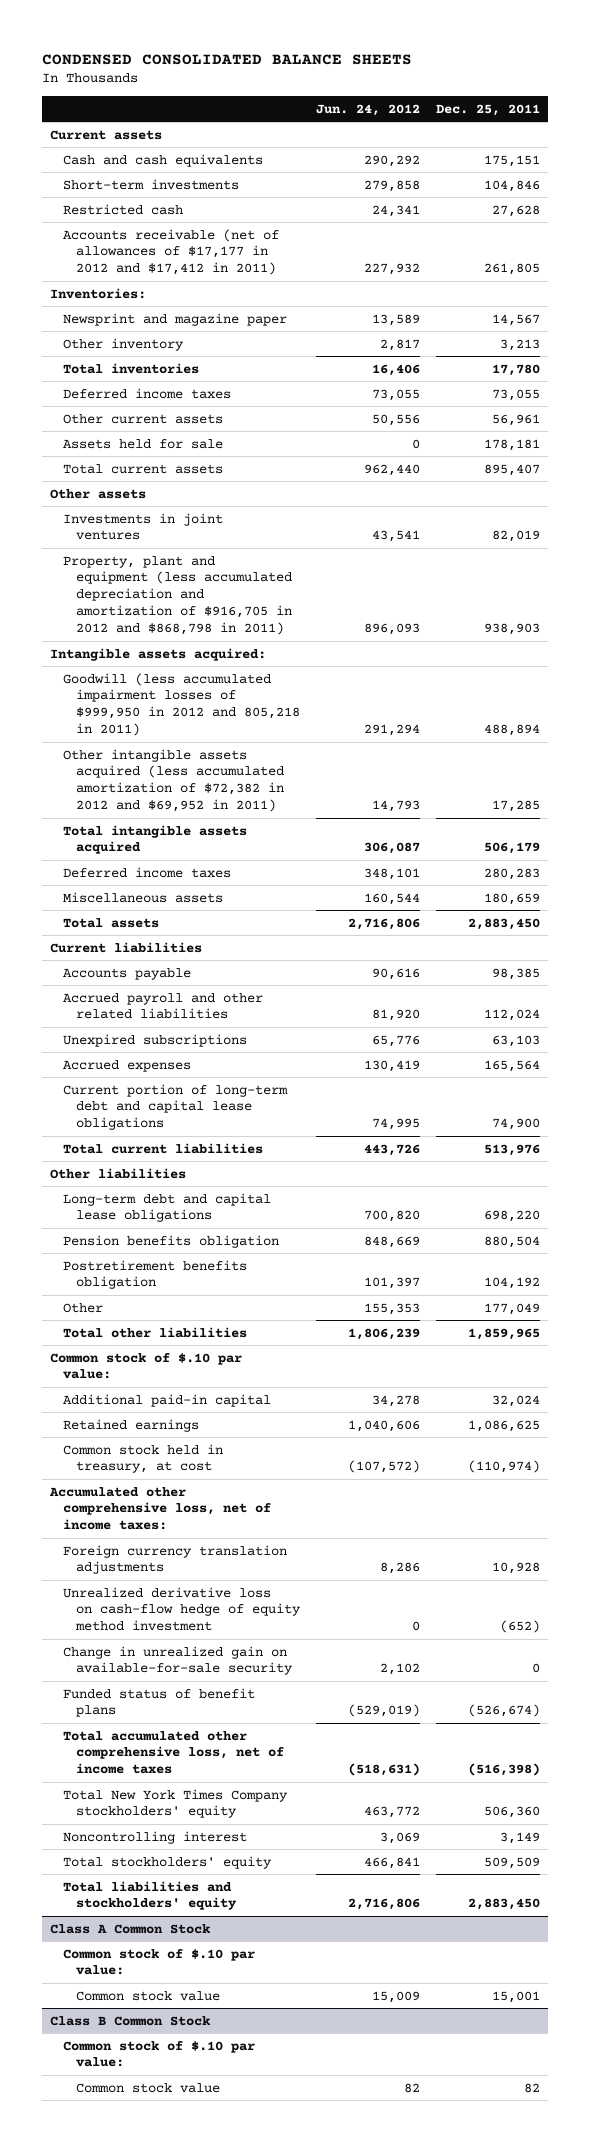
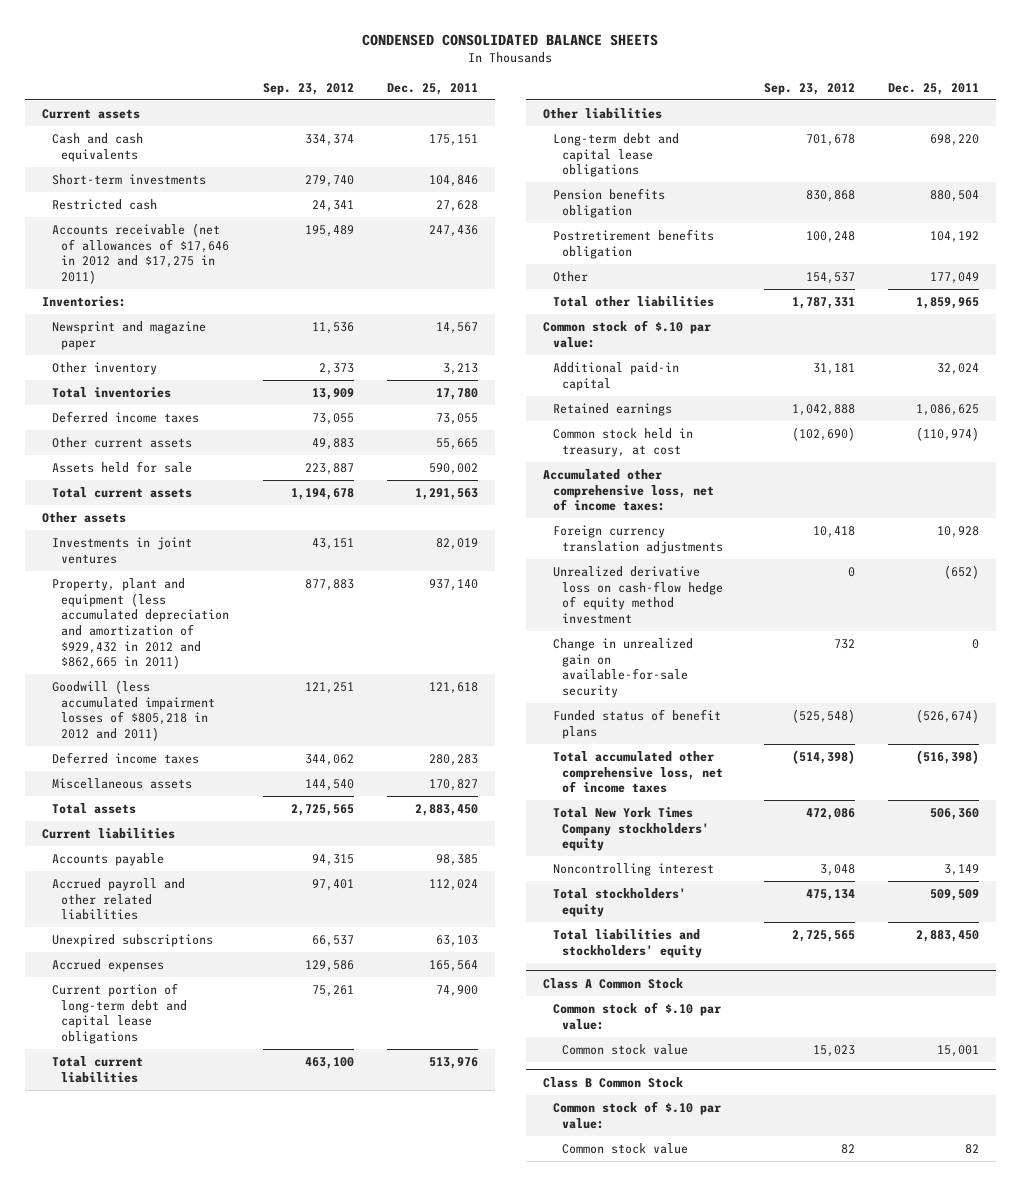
[315,103,420,116] Jun. 24, 2012 -> none
none -> [262,82,354,95] Sep. 23, 2012
[62,228,279,276] Accounts receivable (net of allowances of $17,177 in 2012 and $17,412 in 2011) -> [51,222,230,284] Accounts receivable (net of allowances of $17,646 in 2012 and $17,275 in 2011)
[483,263,540,276] 261,805 -> [428,224,478,237] 247,436
[491,413,540,426] 56,961 -> [435,437,478,450] 55,665
[483,438,540,451] 178,181 -> [428,462,478,475] 590,002
[483,463,540,476] 895,407 -> [414,487,478,500] 1,291,563
[50,647,267,661] Intangible assets acquired: -> none
[62,748,284,813] Other intangible assets acquired (less accumulated amortization of $72,382 in 2012 and $69,952 in 2011) -> none
[62,824,247,855] Total intangible assets acquired -> none
[62,555,292,636] Property, plant and equipment (less accumulated depreciation and amortization of $916,705 in 2012 and $868,798 in 2011) -> [51,577,230,670] Property, plant and equipment (less accumulated depreciation and amortization of $929,432 in 2012 and $862,665 in 2011)
[483,623,540,636] 938,903 -> [428,578,478,591] 937,140
[62,672,300,737] Goodwill (less accumulated impairment losses of $999,950 in 2012 and 805,218 in 2011) -> [51,679,216,741] Goodwill (less accumulated impairment losses of $805,218 in 2012 and 2011)
[483,724,540,737] 488,894 -> [428,681,478,694] 121,618
[483,892,540,905] 180,659 -> [428,778,478,791] 170,827

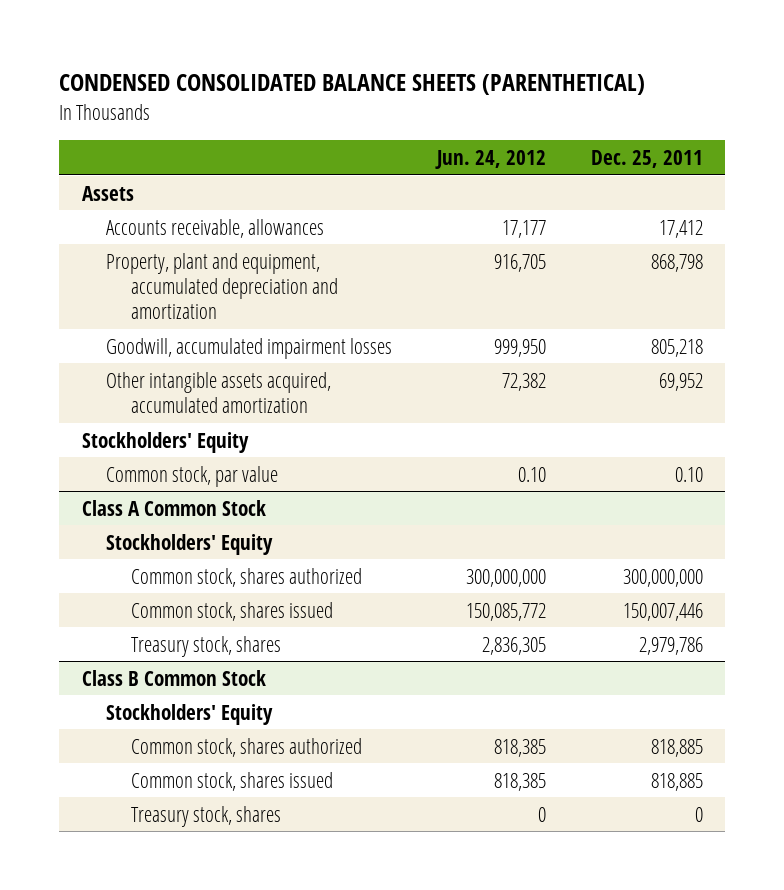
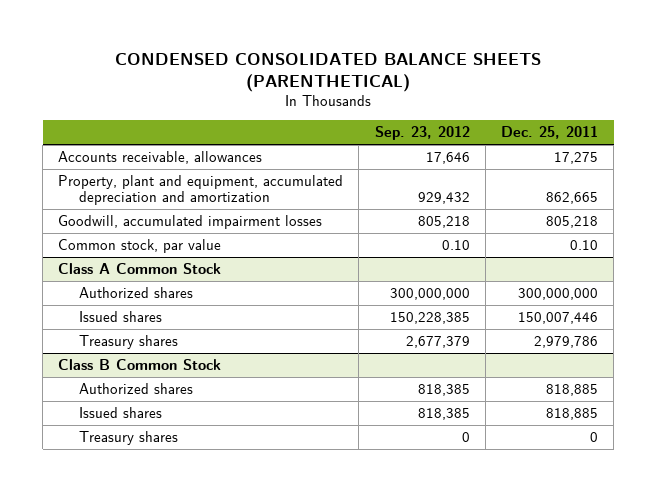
[434,150,546,170] Jun. 24, 2012 -> none
none -> [374,126,470,141] Sep. 23, 2012
[81,185,134,201] Assets -> none
[658,219,703,238] 17,412 -> [553,151,598,164] 17,275
[650,253,703,272] 868,798 -> [545,192,598,205] 862,665
[106,371,332,413] Other intangible assets acquired, accumulated amortization -> none
[81,431,249,453] Stockholders' Equity -> none
[106,533,274,555] Stockholders' Equity -> none
[130,567,362,587] Common stock, shares authorized -> [79,286,194,298] Authorized shares
[130,601,333,621] Common stock, shares issued -> [79,310,163,322] Issued shares
[130,635,281,657] Treasury stock, shares -> [79,334,179,349] Treasury shares
[106,703,274,725] Stockholders' Equity -> none
[130,737,362,757] Common stock, shares authorized -> [79,382,194,394] Authorized shares
[130,771,333,791] Common stock, shares issued -> [79,406,163,418] Issued shares
[130,805,281,827] Treasury stock, shares -> [79,430,179,445] Treasury shares

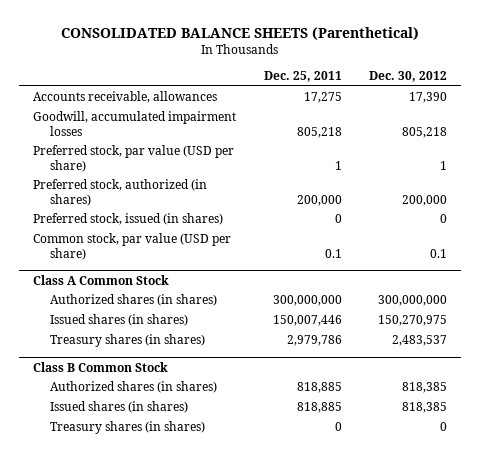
[115,52,542,92] CONDENSED CONSOLIDATED BALANCE SHEETS (PARENTHETICAL) -> [61,26,420,40] CONSOLIDATED BALANCE SHEETS (Parenthetical)
[374,126,470,141] Sep. 23, 2012 -> none
none -> [369,71,448,83] Dec. 30, 2012
[58,174,344,206] Property, plant and equipment, accumulated depreciation and amortization -> none
none -> [32,145,234,173] Preferred stock, par value (USD per share)
none -> [32,179,207,207] Preferred stock, authorized (in shares)
none -> [32,213,223,226] Preferred stock, issued (in shares)
[58,238,222,253] Common stock, par value -> [32,233,231,261] Common stock, par value (USD per share)
[569,239,598,250] 0.10 -> [324,249,342,259] 0.1
[79,286,194,298] Authorized shares -> [50,294,218,307] Authorized shares (in shares)
[79,310,163,322] Issued shares -> [50,314,189,327] Issued shares (in shares)
[79,334,179,349] Treasury shares -> [50,334,206,348] Treasury shares (in shares)
[79,382,194,394] Authorized shares -> [50,381,218,394] Authorized shares (in shares)
[79,406,163,418] Issued shares -> [50,401,189,414] Issued shares (in shares)
[79,430,179,445] Treasury shares -> [50,421,206,435] Treasury shares (in shares)

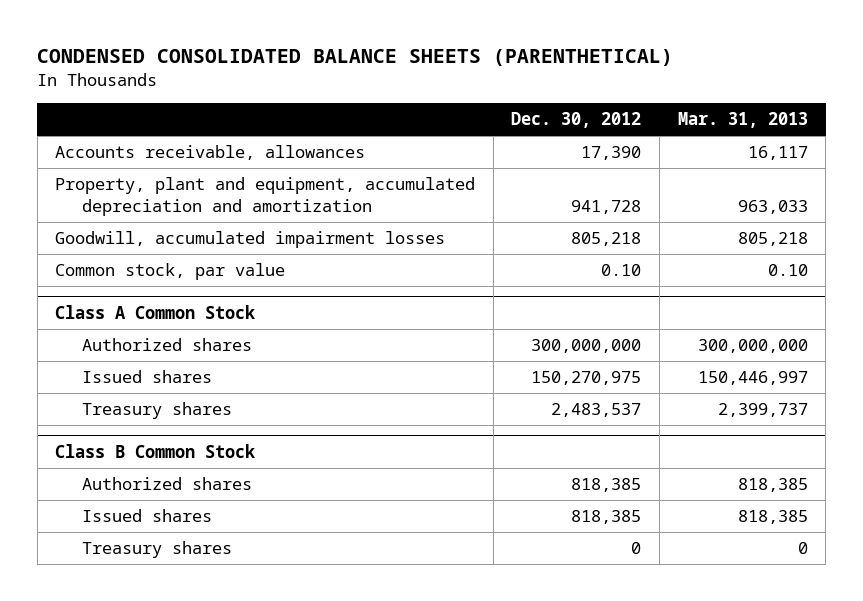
[61,26,420,40] CONSOLIDATED BALANCE SHEETS (Parenthetical) -> [37,49,674,67] CONDENSED CONSOLIDATED BALANCE SHEETS (PARENTHETICAL)
[263,71,342,83] Dec. 25, 2011 -> none
none -> [677,112,808,129] Mar. 31, 2013
none -> [55,176,476,216] Property, plant and equipment, accumulated depreciation and amortization
[32,145,234,173] Preferred stock, par value (USD per share) -> none
[32,179,207,207] Preferred stock, authorized (in shares) -> none
[32,213,223,226] Preferred stock, issued (in shares) -> none
[32,233,231,261] Common stock, par value (USD per share) -> [55,262,286,280] Common stock, par value
[430,249,448,259] 0.1 -> [601,263,642,276] 0.10
[50,294,218,307] Authorized shares (in shares) -> [81,337,252,351] Authorized shares
[50,314,189,327] Issued shares (in shares) -> [81,369,212,383] Issued shares
[50,334,206,348] Treasury shares (in shares) -> [81,401,232,419] Treasury shares
[50,381,218,394] Authorized shares (in shares) -> [81,476,252,490] Authorized shares
[50,401,189,414] Issued shares (in shares) -> [81,508,212,522] Issued shares
[50,421,206,435] Treasury shares (in shares) -> [81,540,232,558] Treasury shares

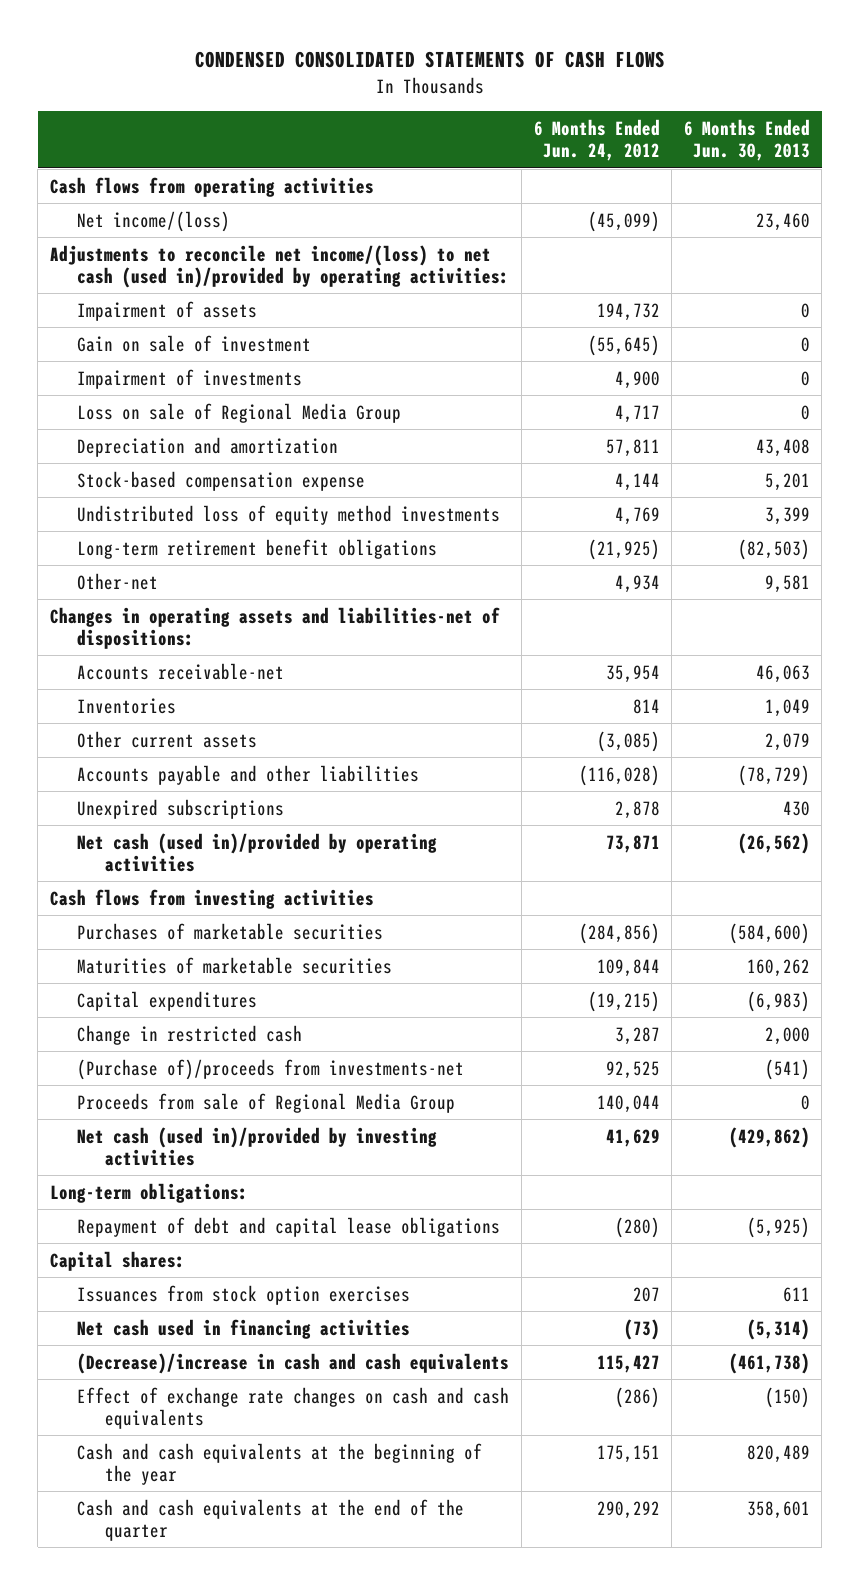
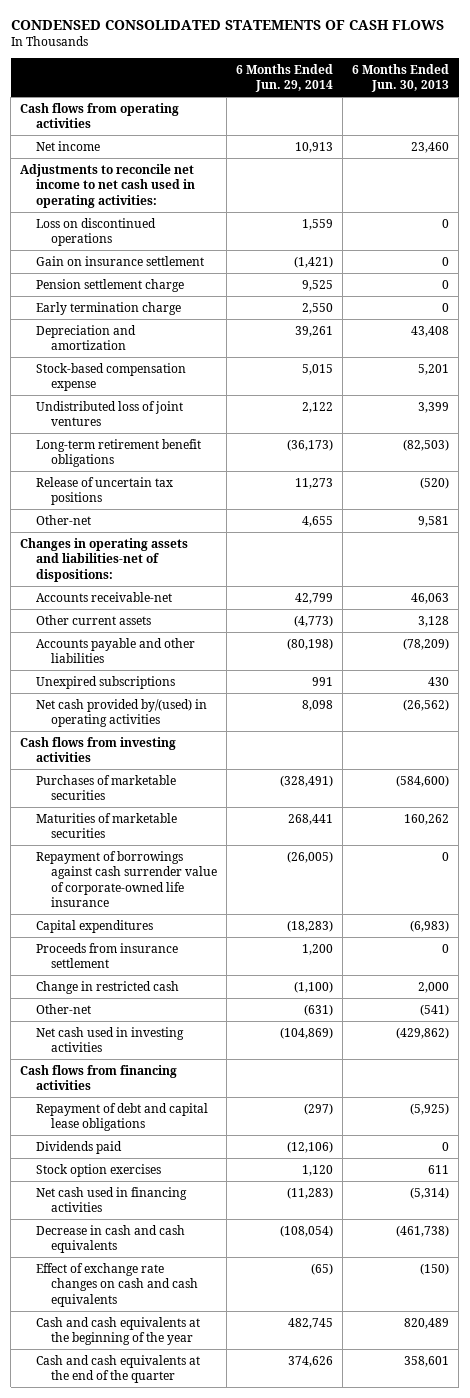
[533,119,660,162] 6 Months Ended Jun. 24, 2012 -> none
none -> [236,63,334,93] 6 Months Ended Jun. 29, 2014
[77,300,258,321] Impairment of assets -> none
[77,334,312,352] Gain on sale of investment -> none
[77,368,303,389] Impairment of investments -> none
[77,402,402,423] Loss on sale of Regional Media Group -> none
[77,210,231,232] Net income/(loss) -> [35,140,100,151] Net income
[49,244,510,288] Adjustments to reconcile net income/(loss) to net cash (used in)/provided by operating activities: -> [20,163,195,208] Adjustments to reconcile net income to net cash used in operating activities:
none -> [35,217,156,247] Loss on discontinued operations
none -> [35,255,204,266] Gain on insurance settlement
none -> [35,278,184,292] Pension settlement charge
none -> [35,301,181,315] Early termination charge
[77,504,501,525] Undistributed loss of equity method investments -> [35,400,183,427] Undistributed loss of joint ventures
none -> [35,476,173,506] Release of uncertain tax positions
[77,697,177,714] Inventories -> none
[764,732,810,751] 2,079 -> [418,615,450,627] 3,128
[737,764,810,786] (78,729) -> [403,637,450,650] (78,209)
[77,832,438,872] Net cash (used in)/provided by operating activities -> [35,698,207,728] Net cash provided by/(used) in operating activities
none -> [35,850,218,908] Repayment of borrowings against cash surrender value of corporate-owned life insurance
none -> [35,942,178,969] Proceeds from insurance settlement
[77,1092,456,1113] Proceeds from sale of Regional Media Group -> none
[49,1182,248,1203] Long-term obligations: -> none
[77,1058,465,1080] (Purchase of)/proceeds from investments-net -> [35,1003,91,1014] Other-net
[77,1126,438,1166] Net cash (used in)/provided by investing activities -> [35,1026,184,1053] Net cash used in investing activities
none -> [20,1064,178,1091] Cash flows from financing activities
[49,1250,185,1271] Capital shares: -> none
none -> [35,1140,122,1154] Dividends paid
[77,1284,411,1305] Issuances from stock option exercises -> [35,1163,161,1177] Stock option exercises
[77,1352,510,1374] (Decrease)/increase in cash and cash equivalents -> [35,1224,185,1254] Decrease in cash and cash equivalents

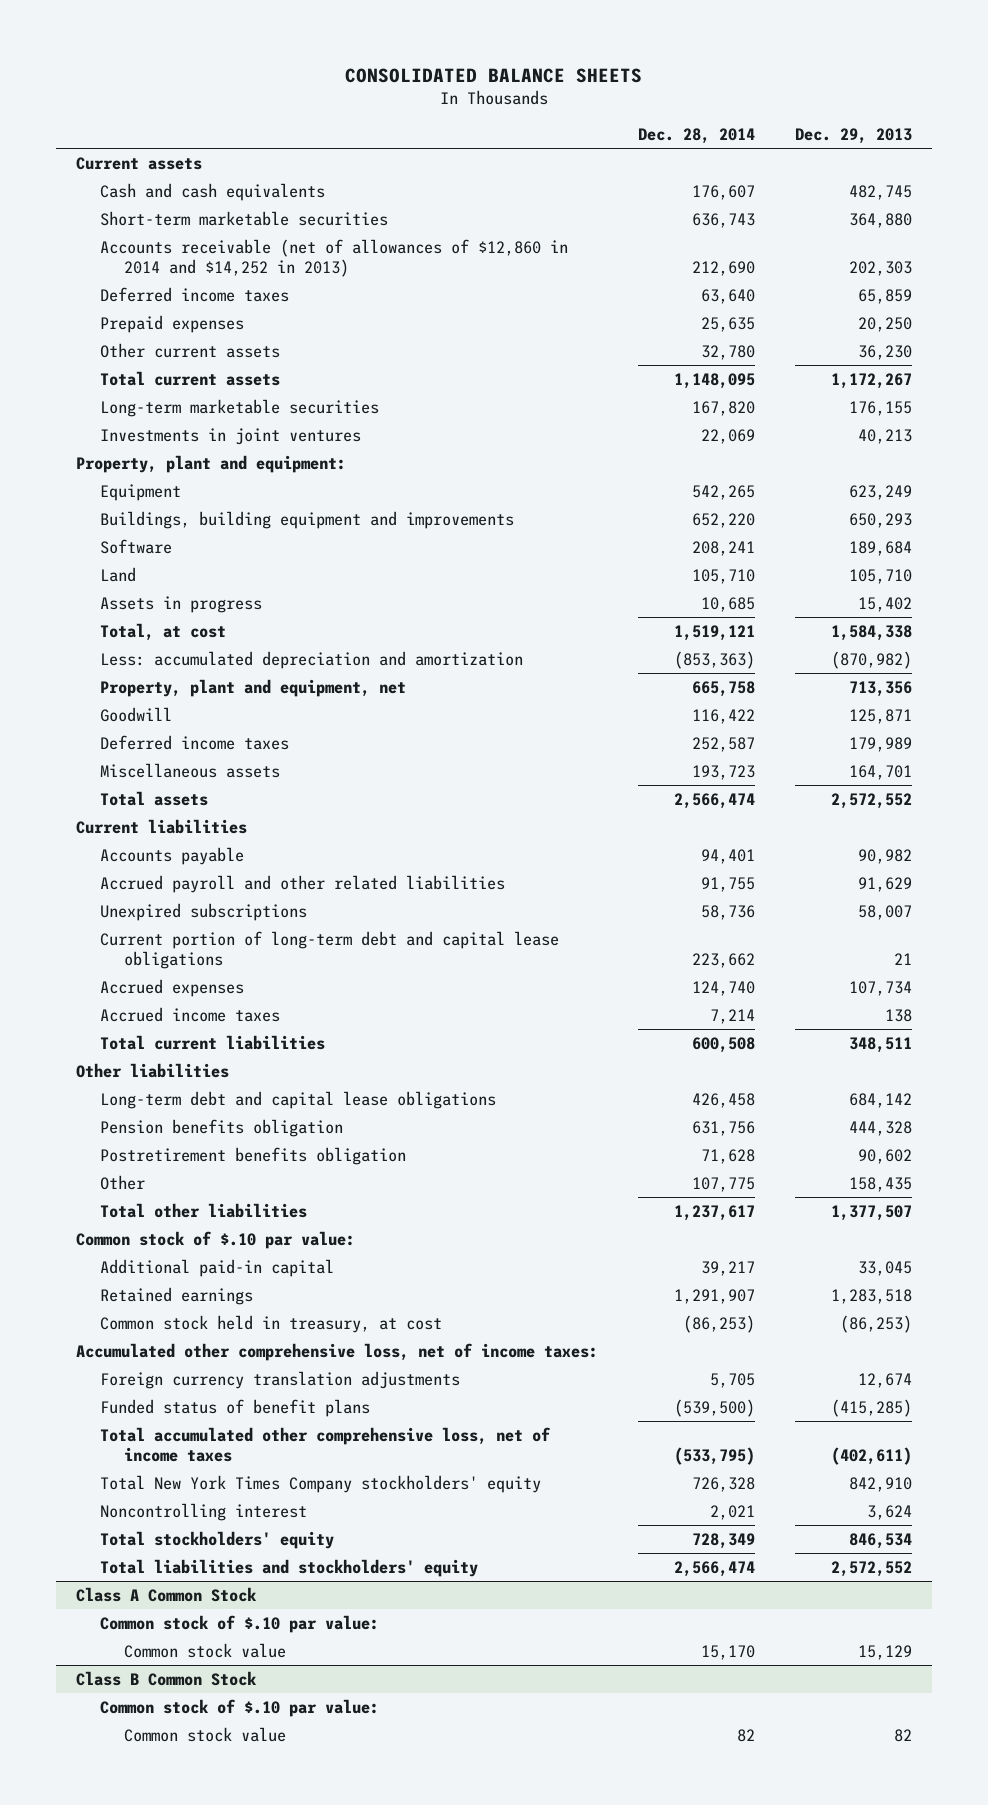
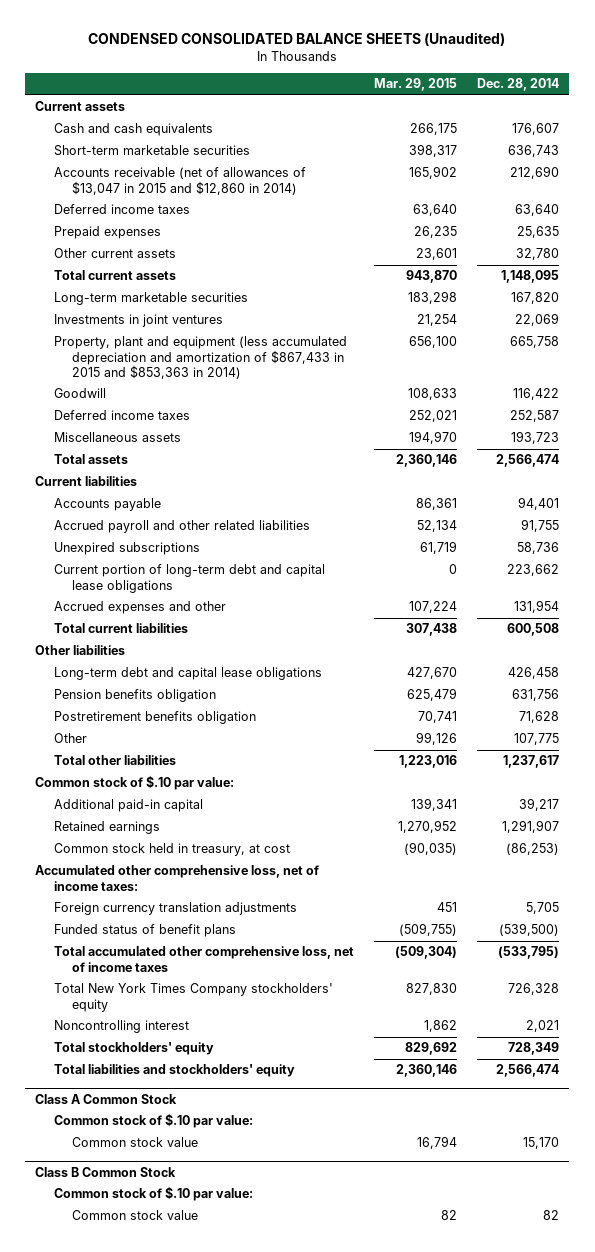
[344,67,642,83] CONSOLIDATED BALANCE SHEETS -> [88,32,506,47] CONDENSED CONSOLIDATED BALANCE SHEETS (Unaudited)
[794,127,912,144] Dec. 29, 2013 -> none
none -> [373,78,457,92] Mar. 29, 2015
[99,238,568,277] Accounts receivable (net of allowances of $12,860 in 2014 and $14,252 in 2013) -> [53,167,306,195] Accounts receivable (net of allowances of $13,047 in 2015 and $12,860 in 2014)
[76,454,347,473] Property, plant and equipment: -> none
[99,483,181,501] Equipment -> none
[99,510,514,529] Buildings, building equipment and improvements -> none
[99,538,172,554] Software -> none
[99,566,136,582] Land -> none
[99,595,262,613] Assets in progress -> none
[99,622,226,641] Total, at cost -> none
[99,650,523,669] Less: accumulated depreciation and amortization -> none
[99,678,406,697] Property, plant and equipment, net -> [53,336,347,379] Property, plant and equipment (less accumulated depreciation and amortization of $867,433 in 2015 and $853,363 in 2014)
[99,1006,280,1022] Accrued income taxes -> none
[99,978,244,997] Accrued expenses -> [53,601,226,615] Accrued expenses and other
[691,980,755,996] 124,740 -> [514,600,560,614] 131,954

